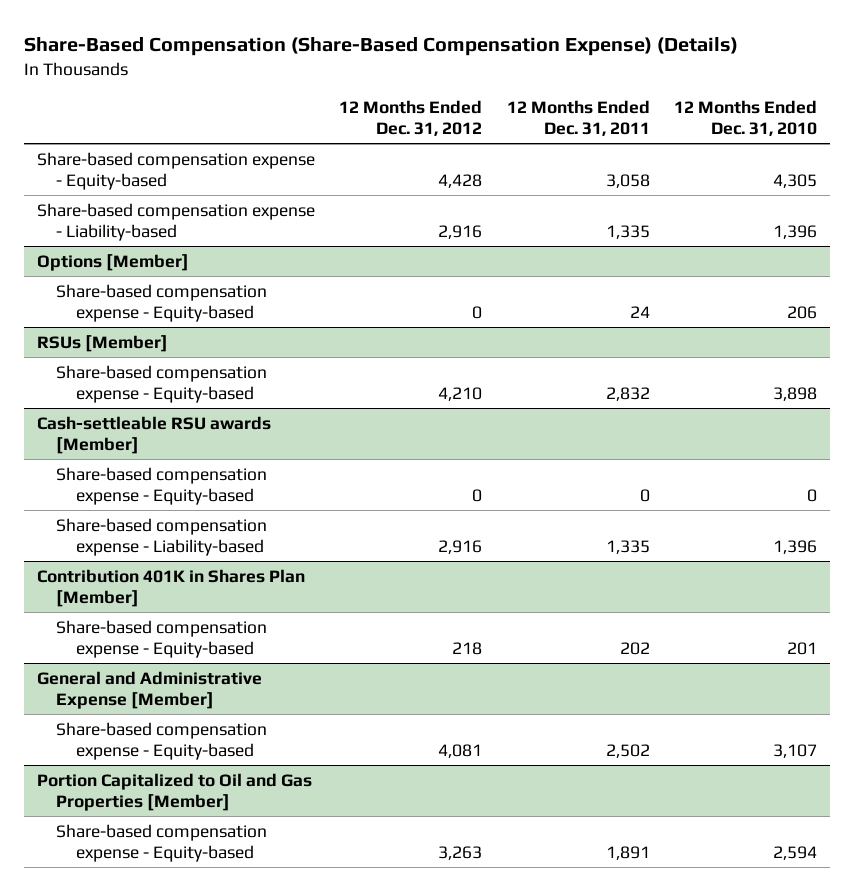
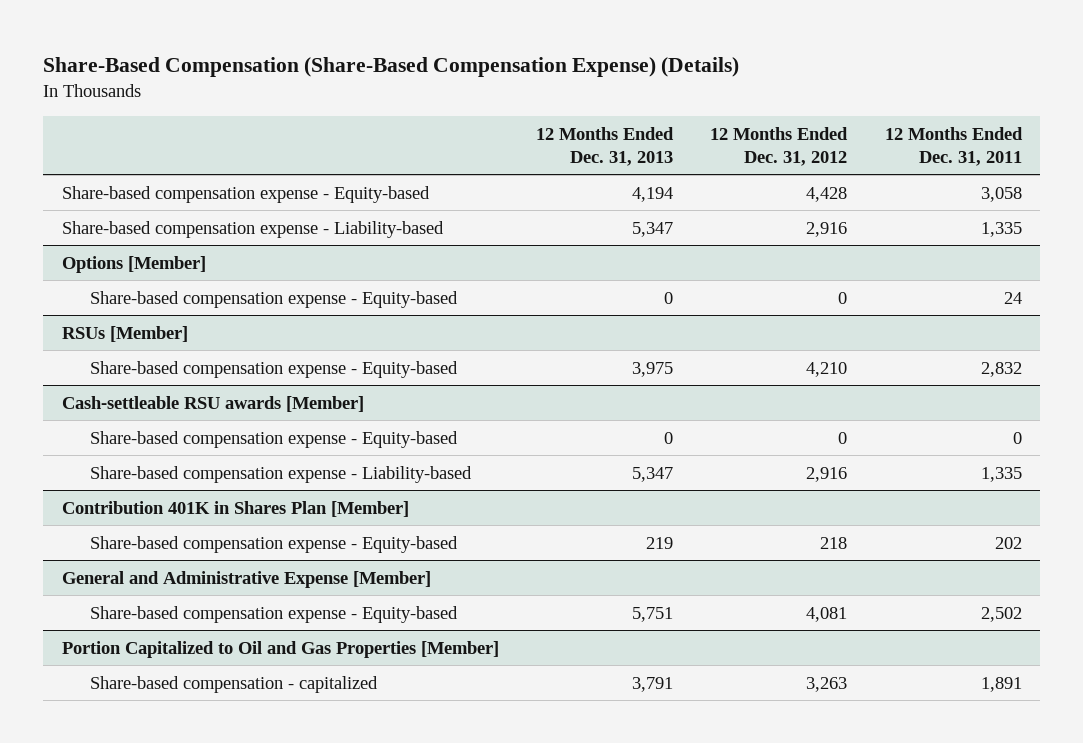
[674,99,818,137] 12 Months Ended Dec. 31, 2010 -> none
none -> [536,126,675,166] 12 Months Ended Dec. 31, 2013
[56,823,268,862] Share-based compensation expense - Equity-based -> [89,675,378,693] Share-based compensation - capitalized

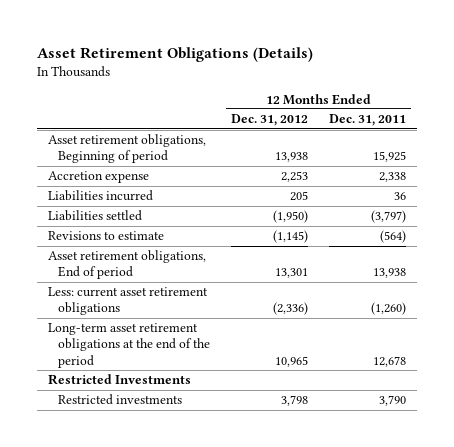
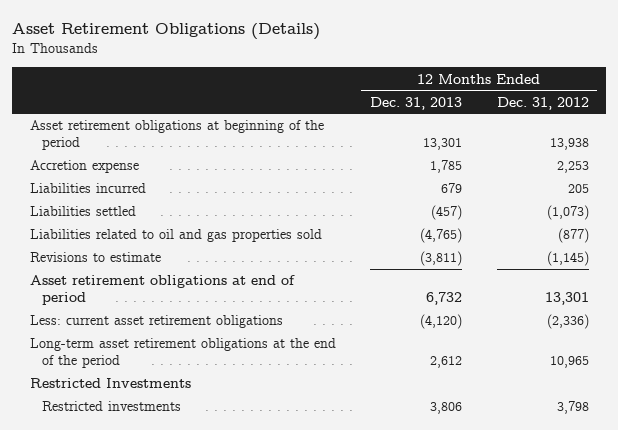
[329,114,407,127] Dec. 31, 2011 -> none
none -> [370,96,463,110] Dec. 31, 2013
[47,134,206,164] Asset retirement obligations, Beginning of period -> [29,120,324,151] Asset retirement obligations at beginning of the period
[272,210,308,224] (1,950) -> [546,205,589,221] (1,073)
none -> [29,229,322,243] Liabilities related to oil and gas properties sold
[47,250,206,280] Asset retirement obligations, End of period -> [29,275,295,306] Asset retirement obligations at end of period

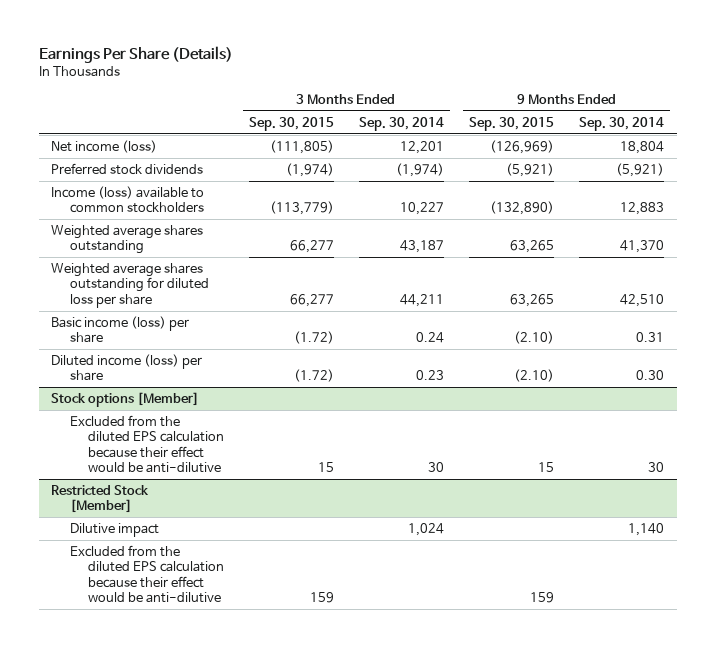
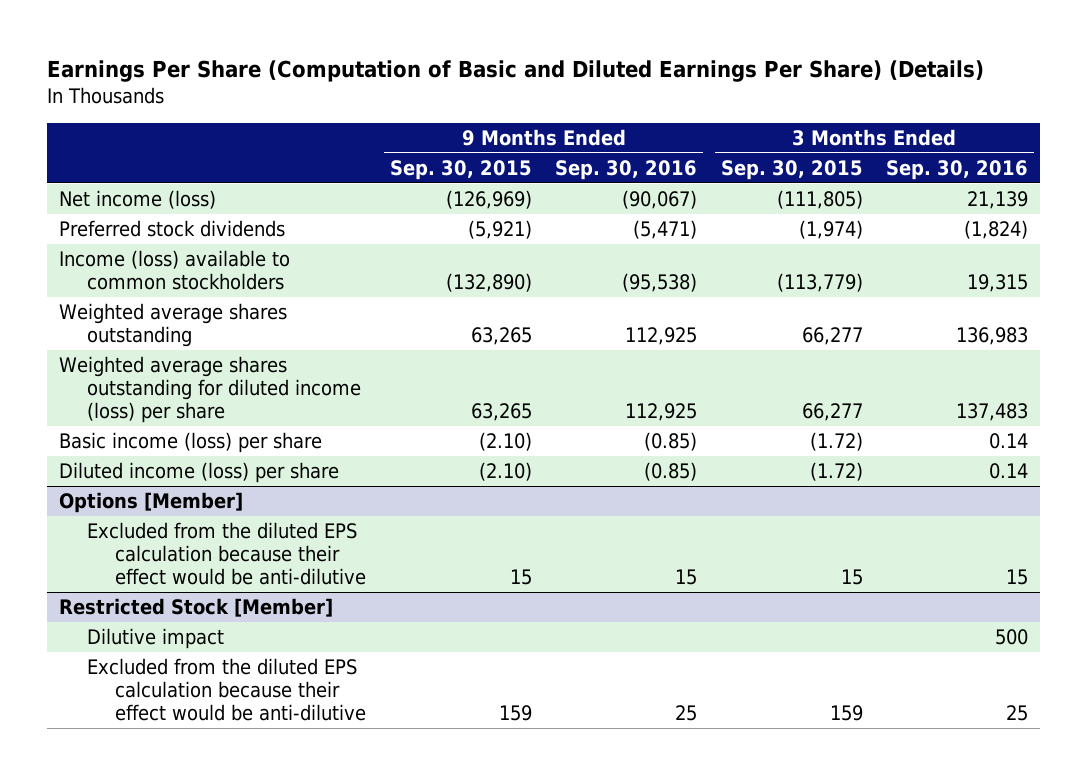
[38,45,233,63] Earnings Per Share (Details) -> [47,60,985,83] Earnings Per Share (Computation of Basic and Diluted Earnings Per Share) (Details)
[358,116,444,131] Sep. 30, 2014 -> none
[579,116,665,131] Sep. 30, 2014 -> none
none -> [555,159,698,180] Sep. 30, 2016
none -> [886,159,1029,180] Sep. 30, 2016
[51,262,209,308] Weighted average shares outstanding for diluted loss per share -> [58,356,362,424] Weighted average shares outstanding for diluted income (loss) per share
[51,391,200,407] Stock options [Member] -> [58,492,243,514] Options [Member]

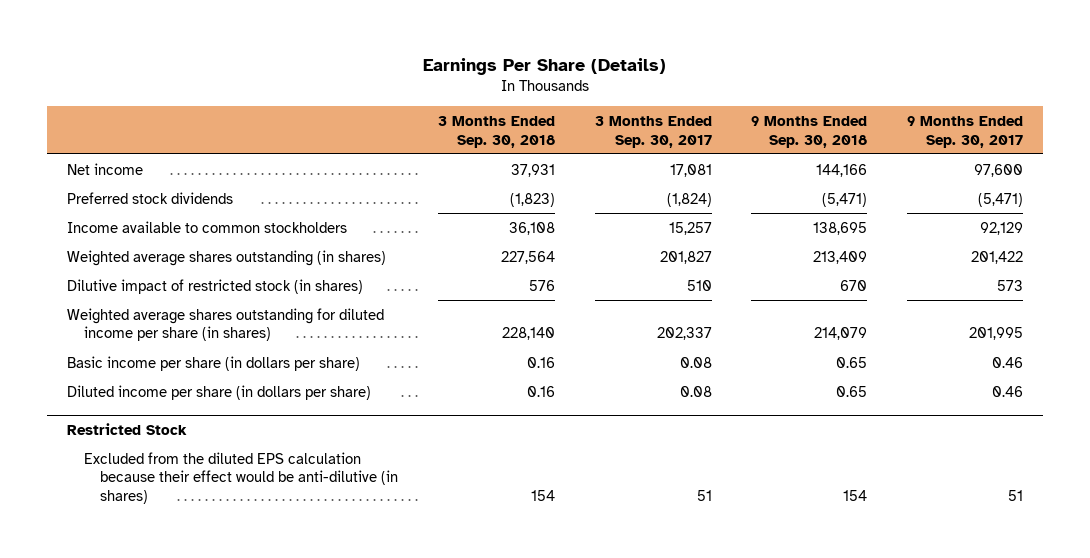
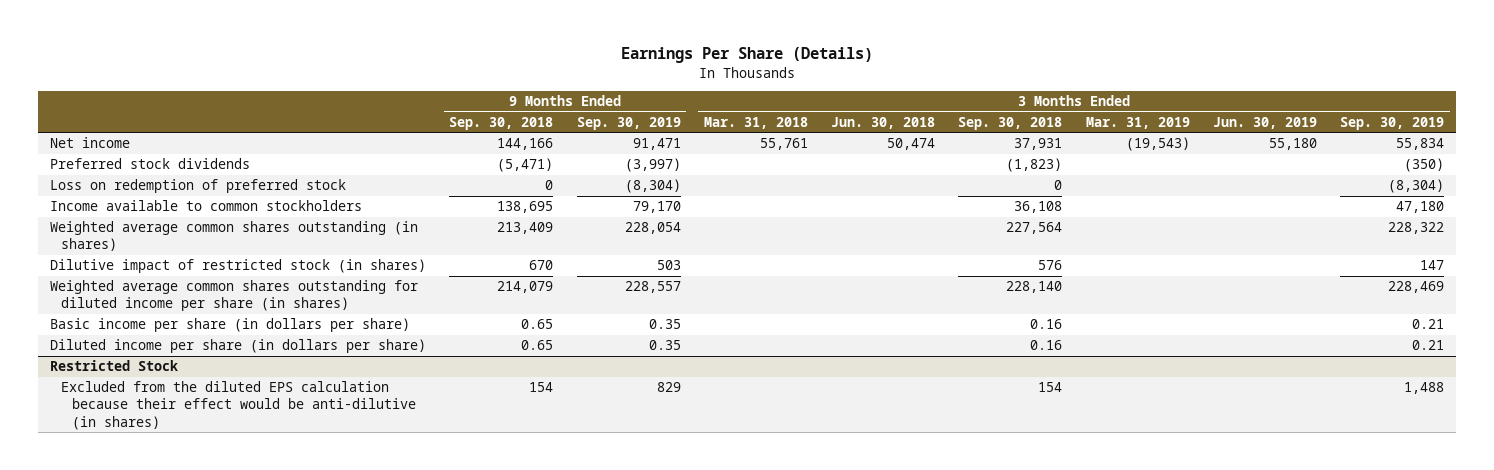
[594,115,712,148] 3 Months Ended Sep. 30, 2017 -> none
[907,115,1024,148] 9 Months Ended Sep. 30, 2017 -> none
none -> [576,116,681,130] Sep. 30, 2019
none -> [703,116,808,129] Mar. 31, 2018
none -> [831,116,936,129] Jun. 30, 2018
none -> [1085,116,1190,129] Mar. 31, 2019
none -> [1212,116,1317,129] Jun. 30, 2019
none -> [1340,116,1445,130] Sep. 30, 2019
none -> [50,179,347,194] Loss on redemption of preferred stock
[66,249,386,266] Weighted average shares outstanding (in shares) -> [50,221,419,252] Weighted average common shares outstanding (in shares)
[66,307,384,342] Weighted average shares outstanding for diluted income per share (in shares) -> [50,280,419,312] Weighted average common shares outstanding for diluted income per share (in shares)

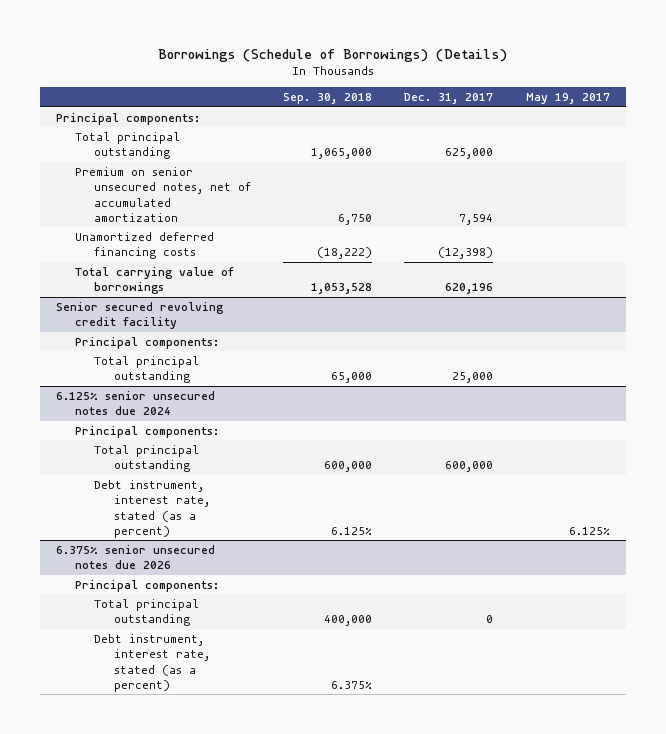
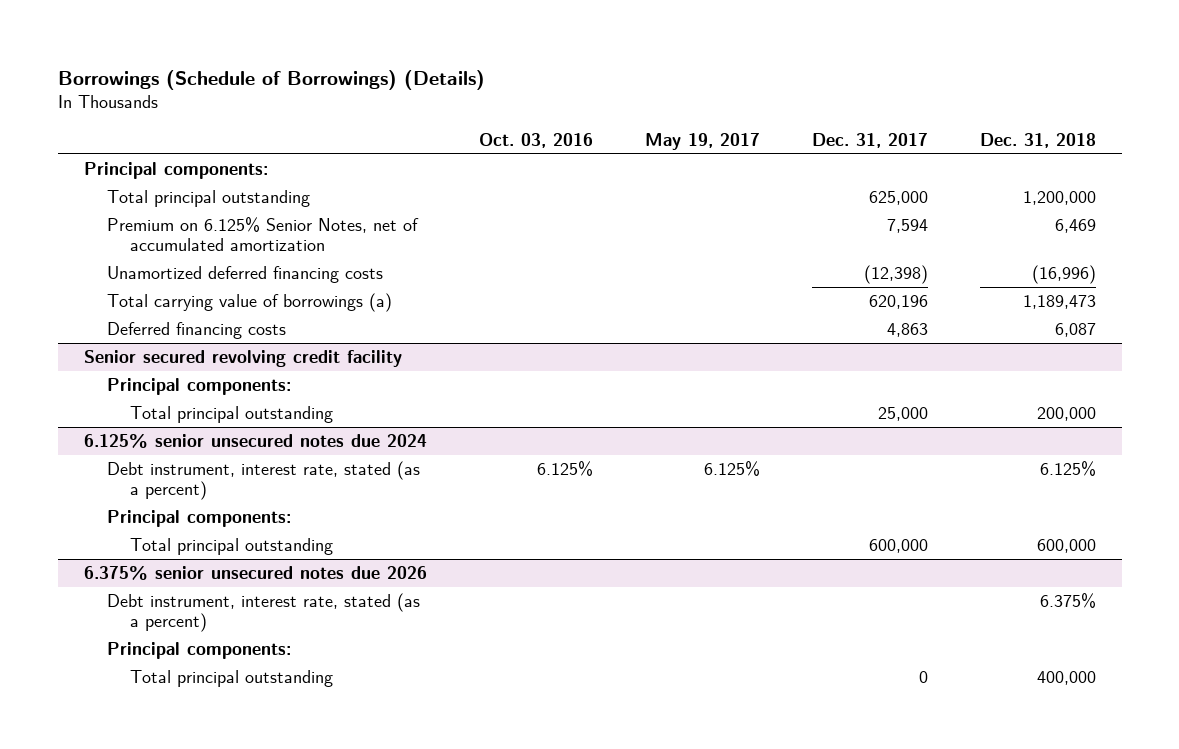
[283,93,373,105] Sep. 30, 2018 -> none
none -> [478,133,593,149] Oct. 03, 2016
none -> [979,133,1096,149] Dec. 31, 2018
[75,166,252,222] Premium on senior unsecured notes, net of accumulated amortization -> [106,217,419,252] Premium on 6.125% Senior Notes, net of accumulated amortization
[75,266,235,295] Total carrying value of borrowings -> [106,293,392,313] Total carrying value of borrowings (a)
none -> [106,322,286,340] Deferred financing costs
[94,479,210,538] Debt instrument, interest rate, stated (as a percent) -> [106,461,420,501] Debt instrument, interest rate, stated (as a percent)
[94,633,210,692] Debt instrument, interest rate, stated (as a percent) -> [106,593,420,633] Debt instrument, interest rate, stated (as a percent)

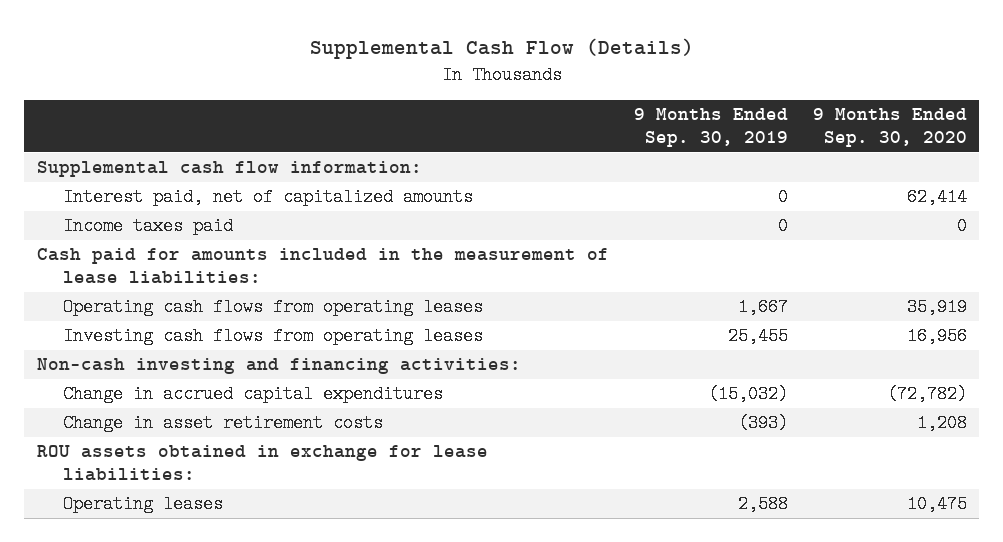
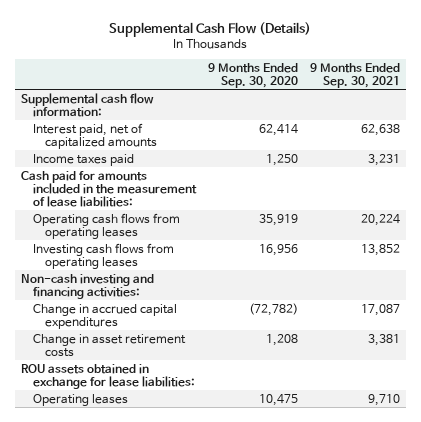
[633,108,788,148] 9 Months Ended Sep. 30, 2019 -> none
none -> [309,62,400,89] 9 Months Ended Sep. 30, 2021
[956,217,967,236] 0 -> [265,153,298,166] 1,250

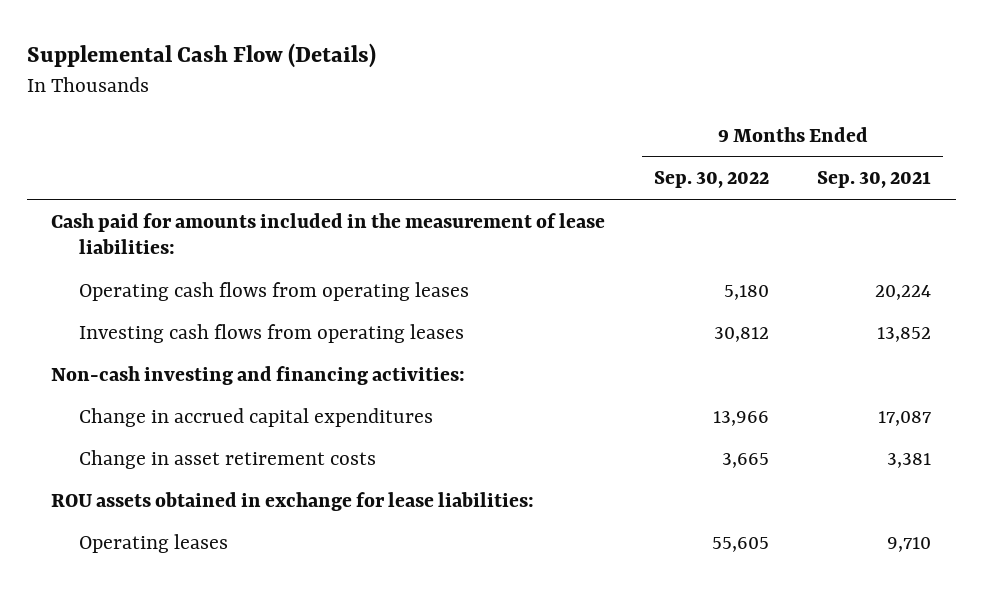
[207,62,298,89] 9 Months Ended Sep. 30, 2020 -> none
none -> [653,171,769,189] Sep. 30, 2022
[21,92,155,117] Supplemental cash flow information: -> none
[32,122,157,149] Interest paid, net of capitalized amounts -> none
[32,153,134,166] Income taxes paid -> none

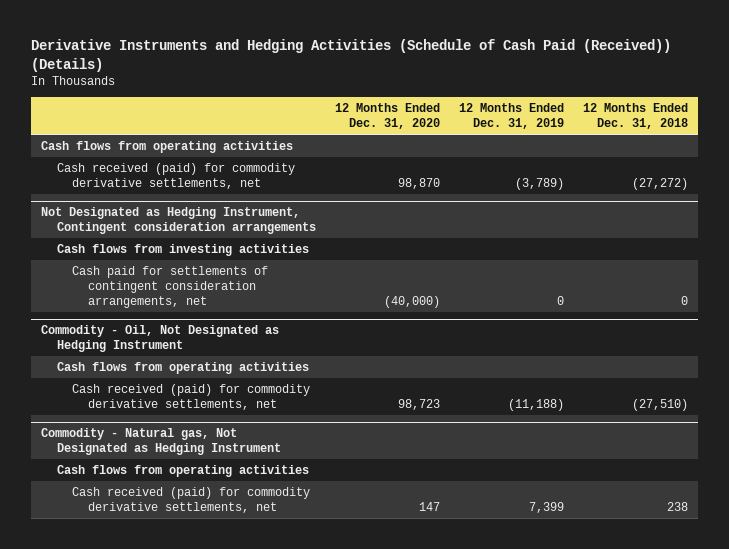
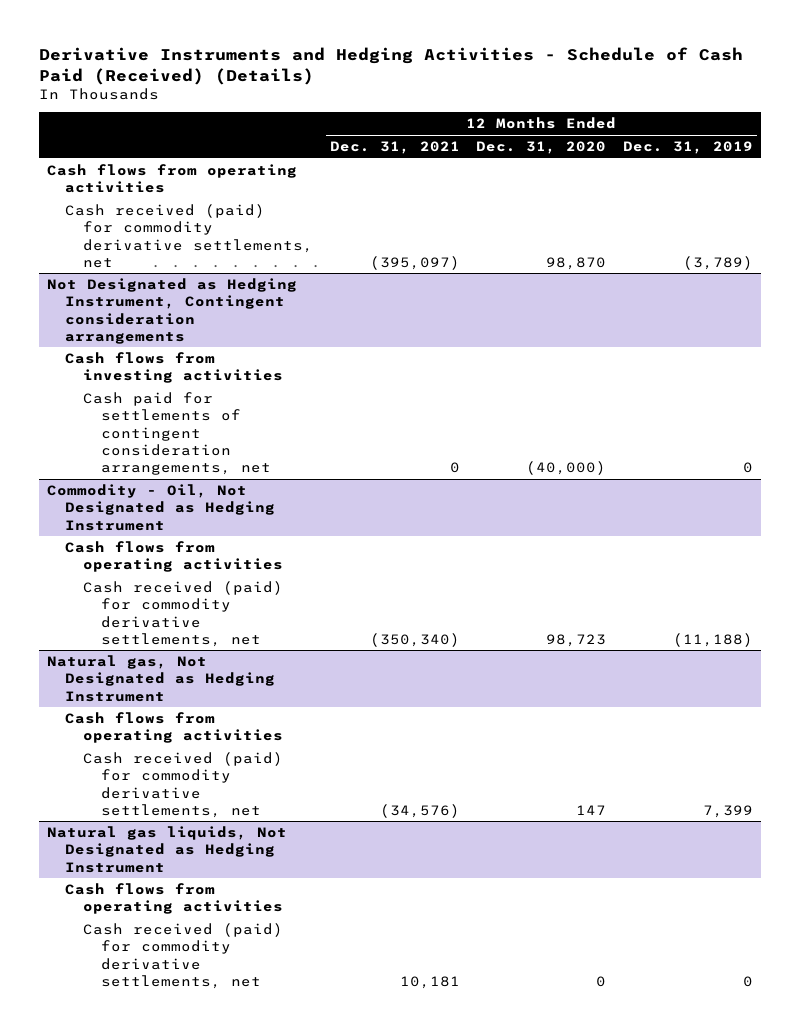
[31,39,672,72] Derivative Instruments and Hedging Activities (Schedule of Cash Paid (Received)) (Details) -> [38,46,743,85] Derivative Instruments and Hedging Activities - Schedule of Cash Paid (Received) (Details)
[582,103,688,130] 12 Months Ended Dec. 31, 2018 -> none
none -> [329,141,460,155] Dec. 31, 2021
[40,428,281,456] Commodity - Natural gas, Not Designated as Hedging Instrument -> [47,655,276,702] Natural gas, Not Designated as Hedging Instrument
none -> [47,826,288,873] Natural gas liquids, Not Designated as Hedging Instrument
none -> [65,883,284,915] Cash flows from operating activities
none -> [83,923,284,989] Cash received (paid) for commodity derivative settlements, net

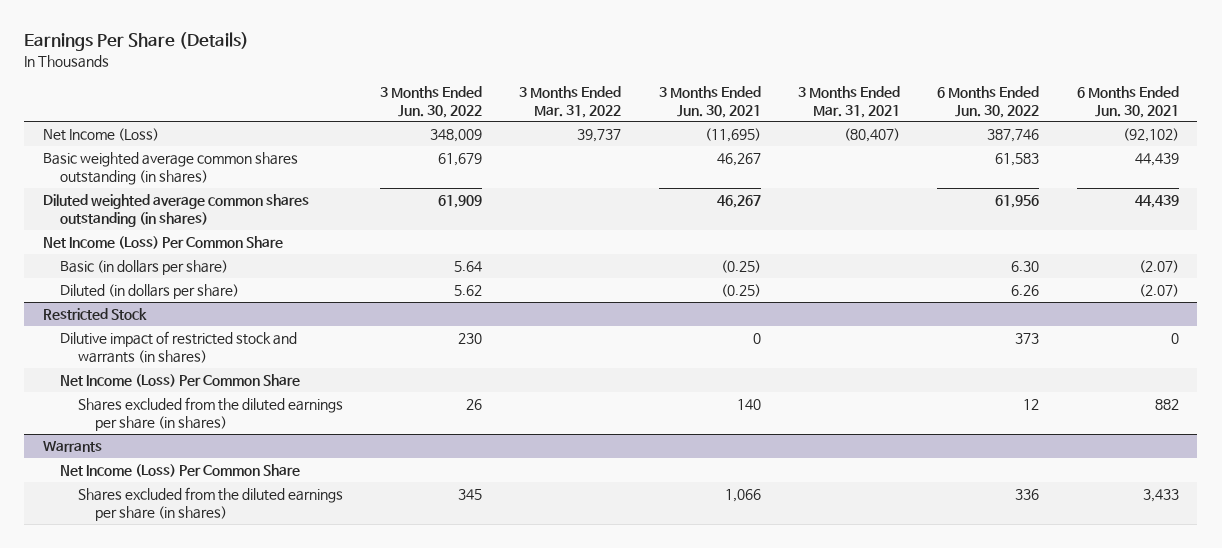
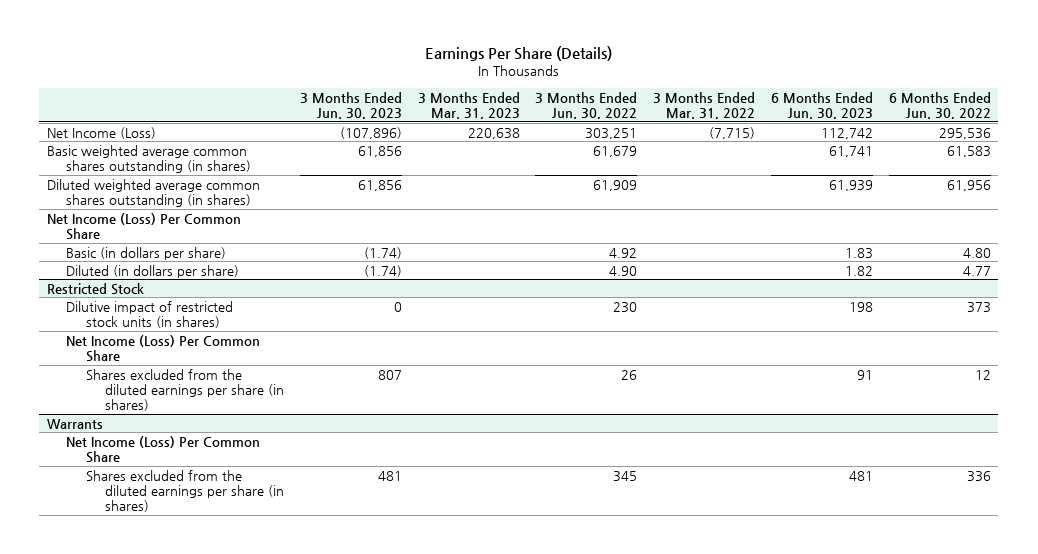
[658,85,761,118] 3 Months Ended Jun. 30, 2021 -> none
[797,85,900,118] 3 Months Ended Mar. 31, 2021 -> none
[1076,85,1179,118] 6 Months Ended Jun. 30, 2021 -> none
none -> [299,91,402,119] 3 Months Ended Jun. 30, 2023
none -> [417,91,520,119] 3 Months Ended Mar. 31, 2023
none -> [770,91,873,119] 6 Months Ended Jun. 30, 2023
[429,128,482,142] 348,009 -> [585,127,638,139] 303,251
[577,128,622,142] 39,737 -> [709,126,756,139] (7,715)
[987,128,1040,142] 387,746 -> [938,127,991,139] 295,536
[453,260,482,272] 5.64 -> [609,247,638,258] 4.92
[1011,260,1040,272] 6.30 -> [962,247,991,258] 4.80
[453,284,482,296] 5.62 -> [609,265,638,276] 4.90
[1011,284,1040,296] 6.26 -> [962,265,991,276] 4.77
[60,330,298,363] Dilutive impact of restricted stock and warrants (in shares) -> [66,300,234,328] Dilutive impact of restricted stock units (in shares)

